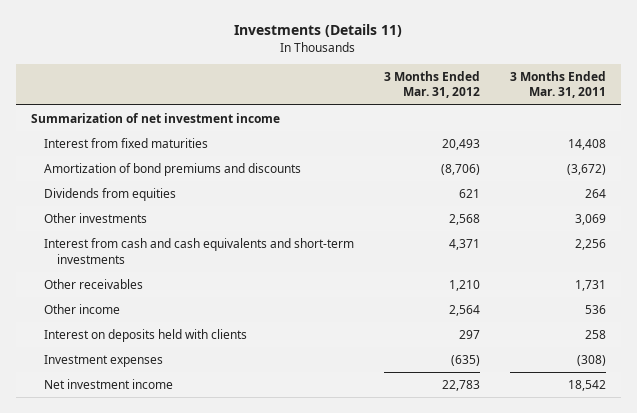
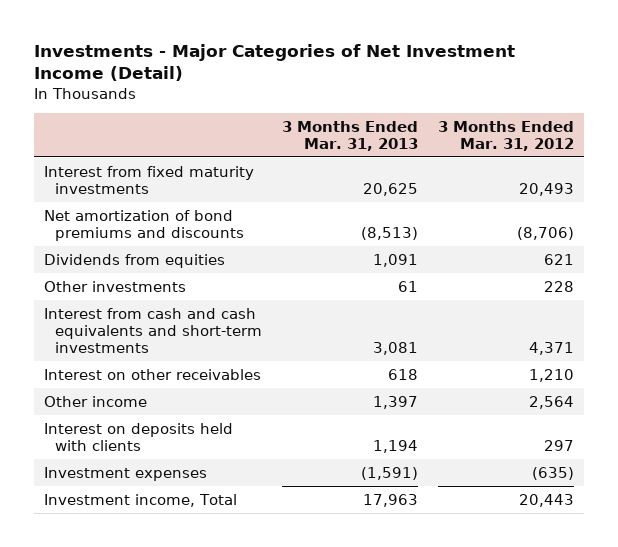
[234,24,403,38] Investments (Details 11) -> [34,43,516,82] Investments - Major Categories of Net Investment Income (Detail)
[509,70,606,99] 3 Months Ended Mar. 31, 2011 -> none
none -> [281,120,418,151] 3 Months Ended Mar. 31, 2013
[31,113,281,124] Summarization of net investment income -> none
[43,138,208,149] Interest from fixed maturities -> [44,165,255,194] Interest from fixed maturity investments
[43,163,301,177] Amortization of bond premiums and discounts -> [44,209,244,241] Net amortization of bond premiums and discounts
[448,214,480,226] 2,568 -> [543,280,574,292] 228
[43,279,143,290] Other receivables -> [44,368,262,380] Interest on other receivables
[43,379,173,390] Net investment income -> [44,493,238,507] Investment income, Total
[441,380,480,392] 22,783 -> [518,493,574,507] 20,443

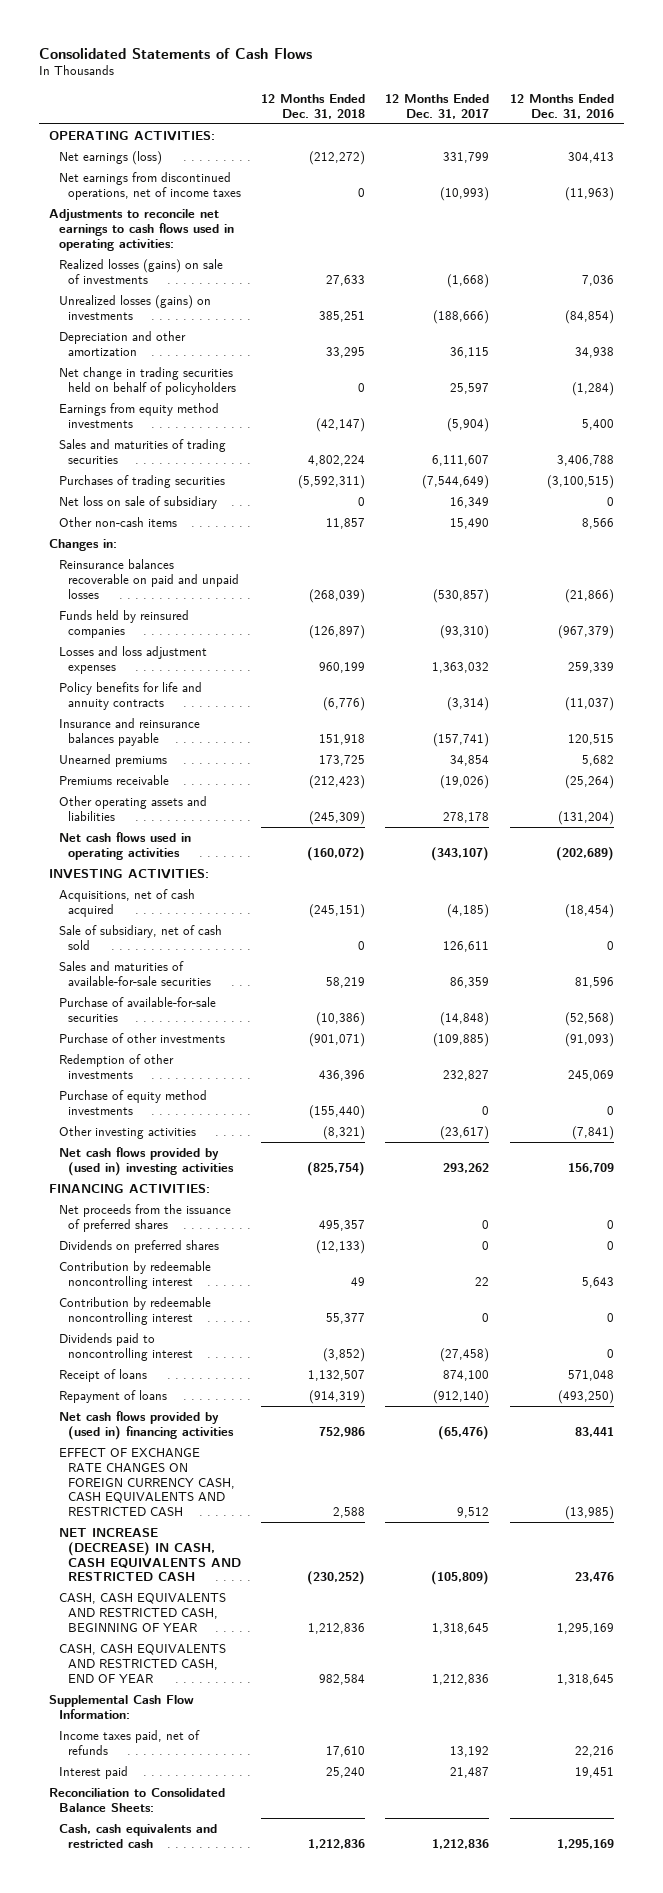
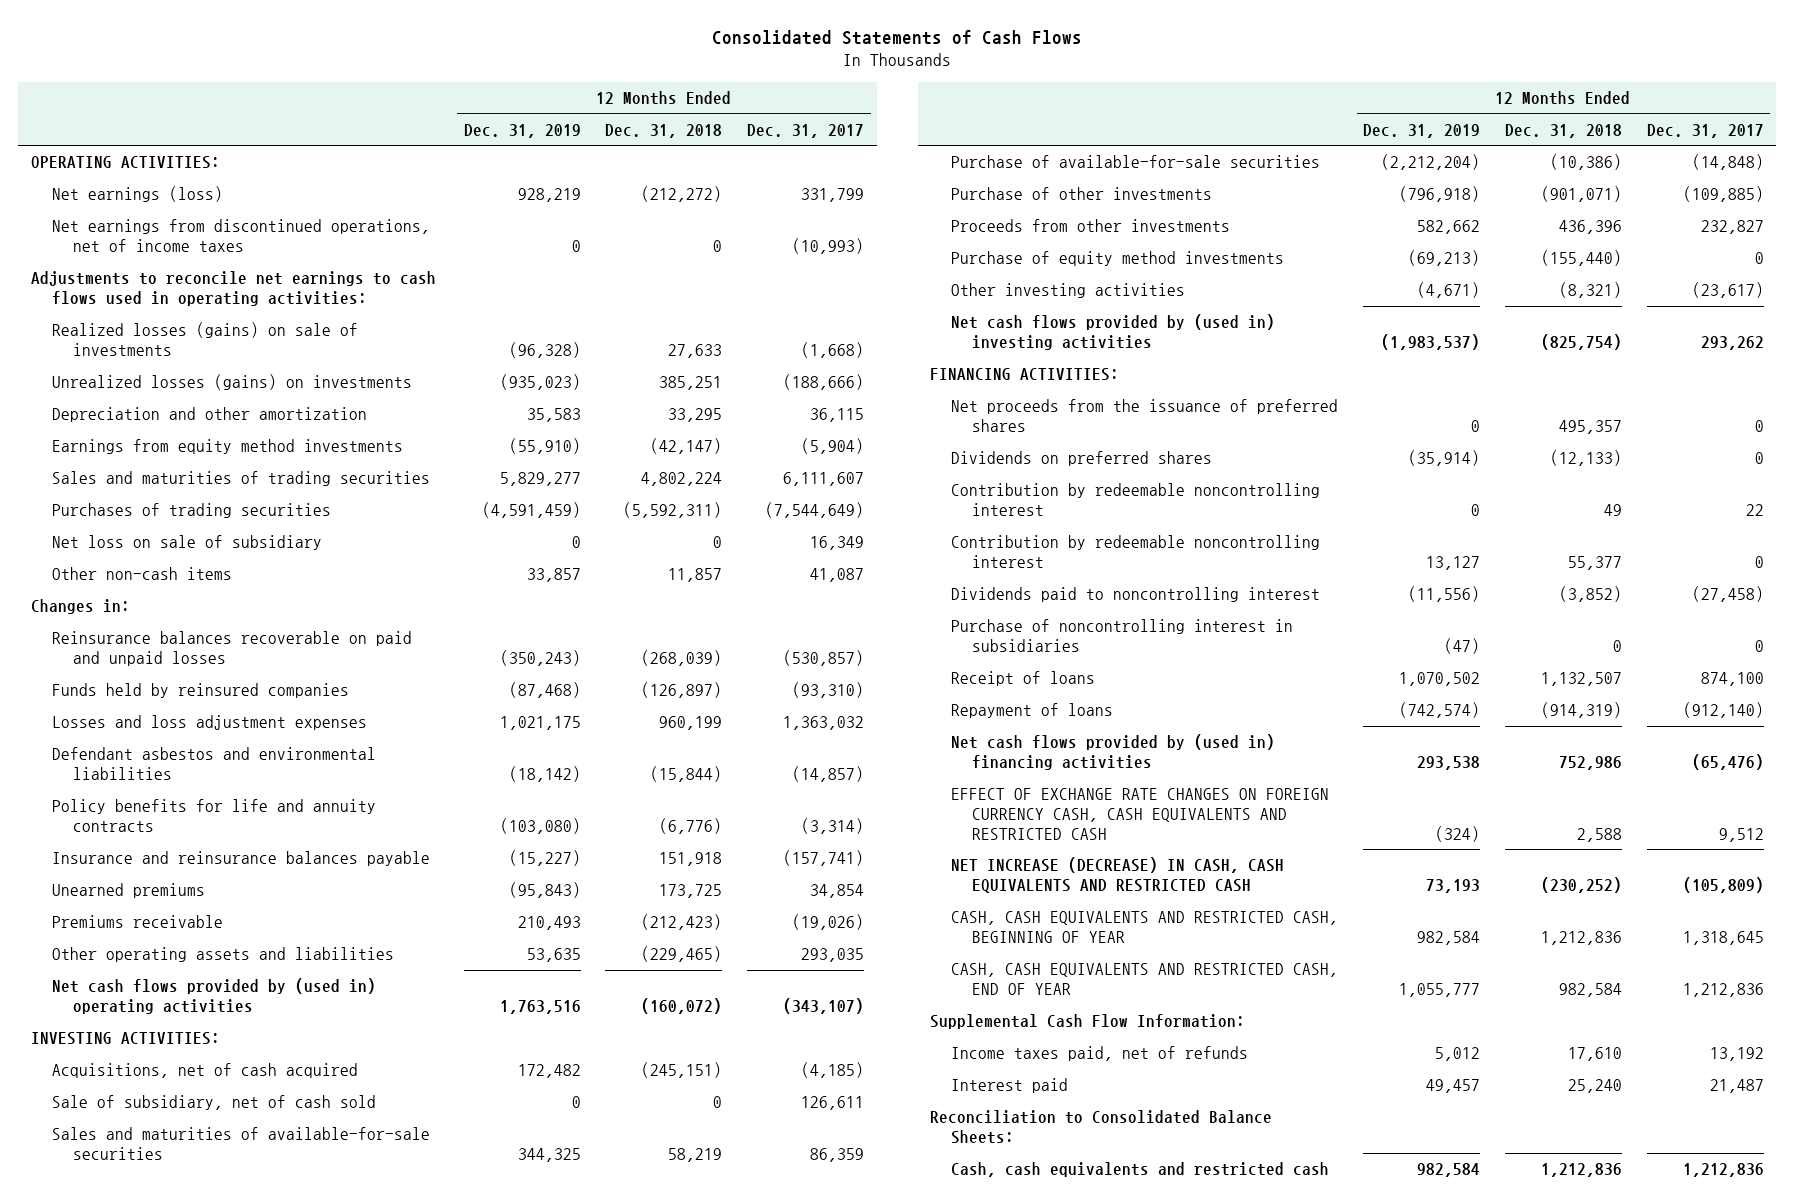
[509,93,614,119] 12 Months Ended Dec. 31, 2016 -> none
none -> [463,123,581,138] Dec. 31, 2019
[58,366,237,395] Net change in trading securities held on behalf of policyholders -> none
[450,517,490,529] 15,490 -> [810,568,865,583] 41,087
none -> [51,747,376,780] Defendant asbestos and environmental liabilities
[309,810,366,825] (245,309) -> [641,946,723,963] (229,465)
[443,811,490,823] 278,178 -> [801,948,865,963] 293,035
[58,831,191,860] Net cash flows used in operating activities -> [51,978,376,1014] Net cash flows provided by (used in) operating activities
[58,1053,174,1079] Redemption of other investments -> [951,219,1231,233] Proceeds from other investments
none -> [951,619,1294,652] Purchase of noncontrolling interest in subsidiaries

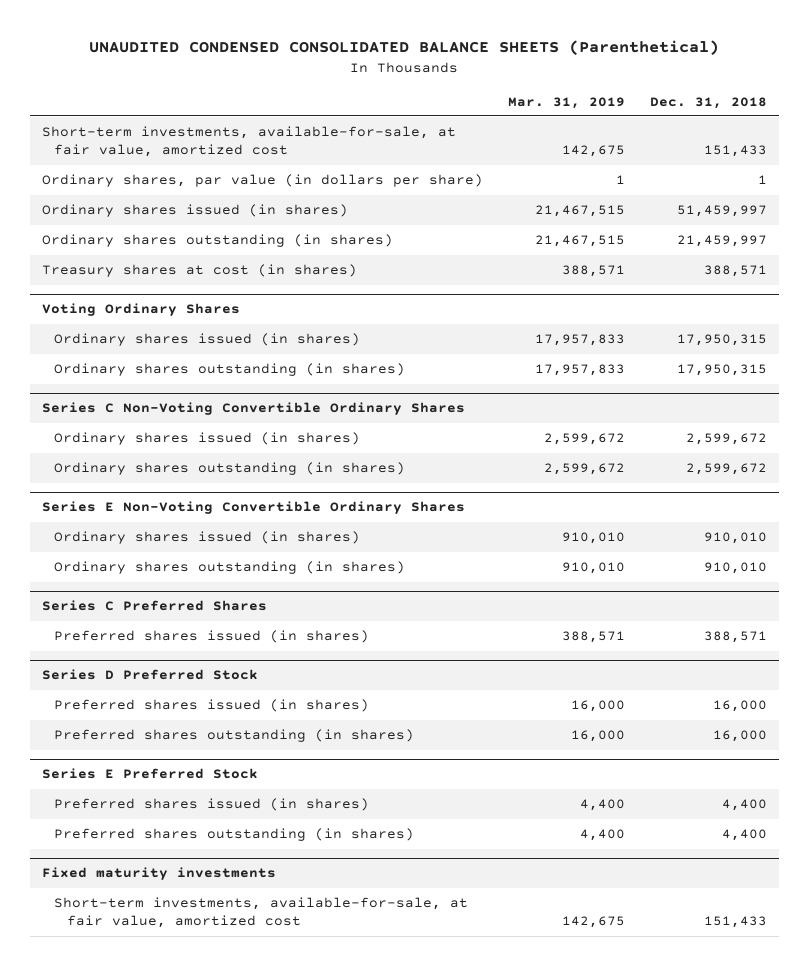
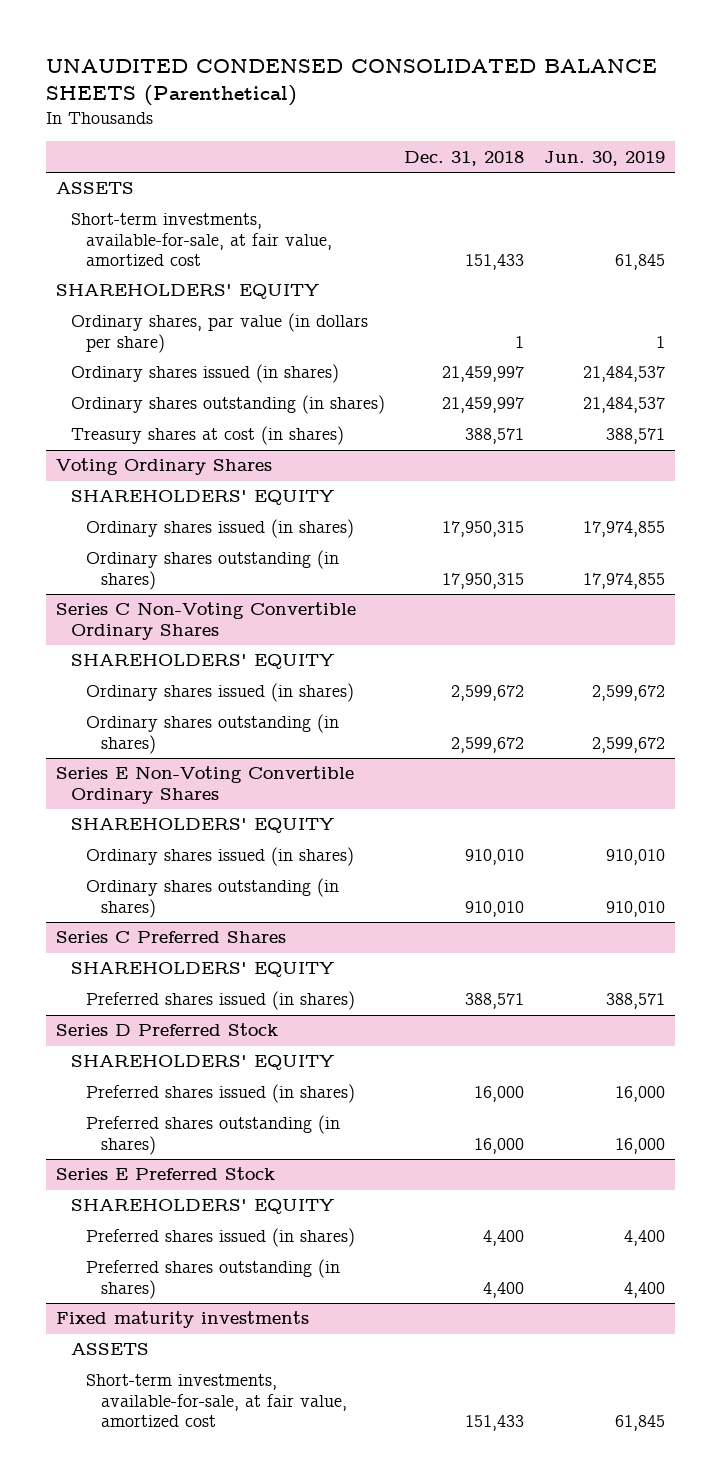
[507,96,625,109] Mar. 31, 2019 -> none
none -> [543,150,665,166] Jun. 30, 2019
none -> [55,182,134,195] ASSETS
none -> [55,284,319,300] SHAREHOLDERS' EQUITY
[676,205,767,218] 51,459,997 -> [442,366,525,383] 21,459,997
none -> [70,490,334,506] SHAREHOLDERS' EQUITY
none -> [70,654,334,670] SHAREHOLDERS' EQUITY
none -> [70,818,334,834] SHAREHOLDERS' EQUITY
none -> [70,962,334,978] SHAREHOLDERS' EQUITY
none -> [70,1055,334,1071] SHAREHOLDERS' EQUITY
none -> [70,1199,334,1215] SHAREHOLDERS' EQUITY
none -> [70,1343,149,1356] ASSETS

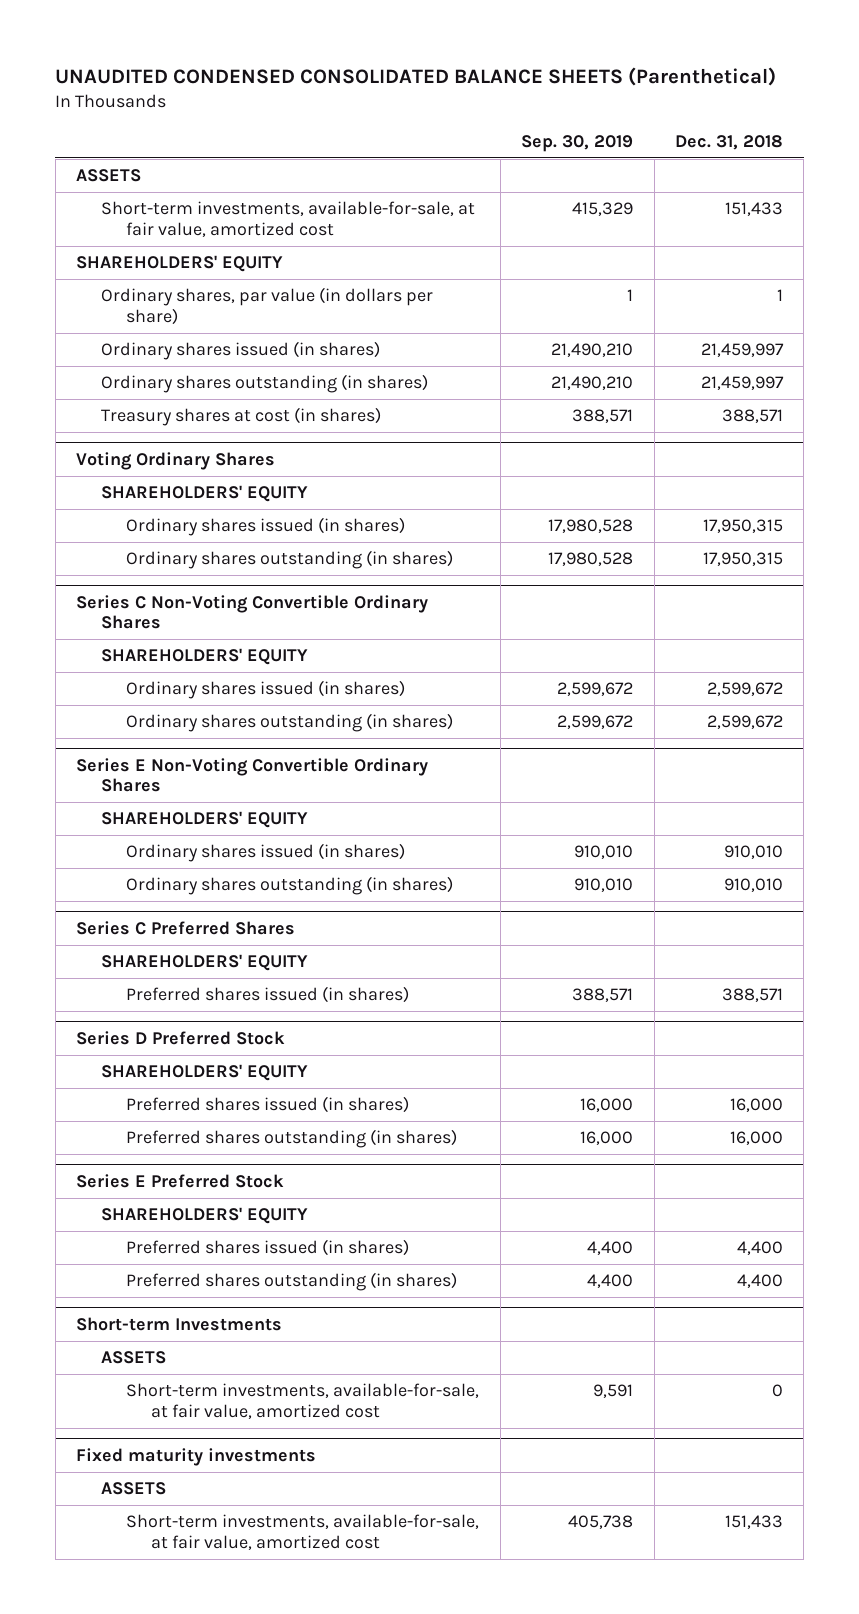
[543,150,665,166] Jun. 30, 2019 -> none
none -> [521,134,634,152] Sep. 30, 2019
none -> [76,1316,283,1331] Short-term Investments
none -> [101,1351,167,1365] ASSETS
none -> [126,1383,480,1419] Short-term investments, available-for-sale, at fair value, amortized cost

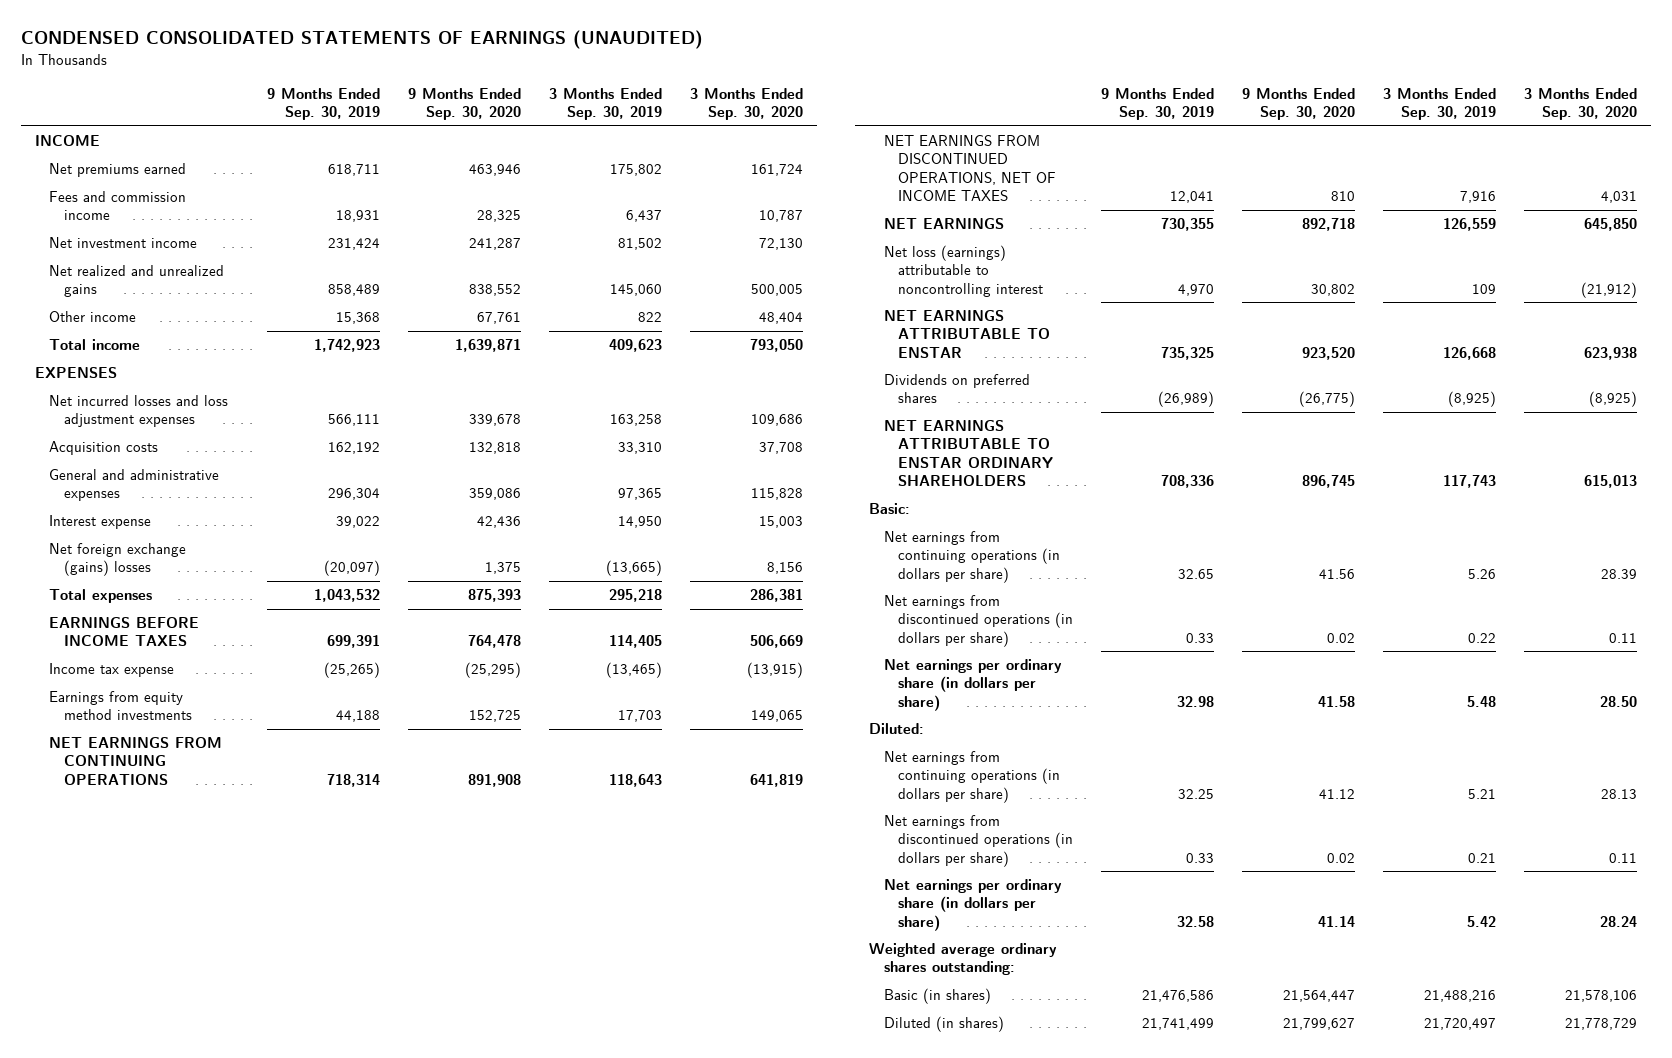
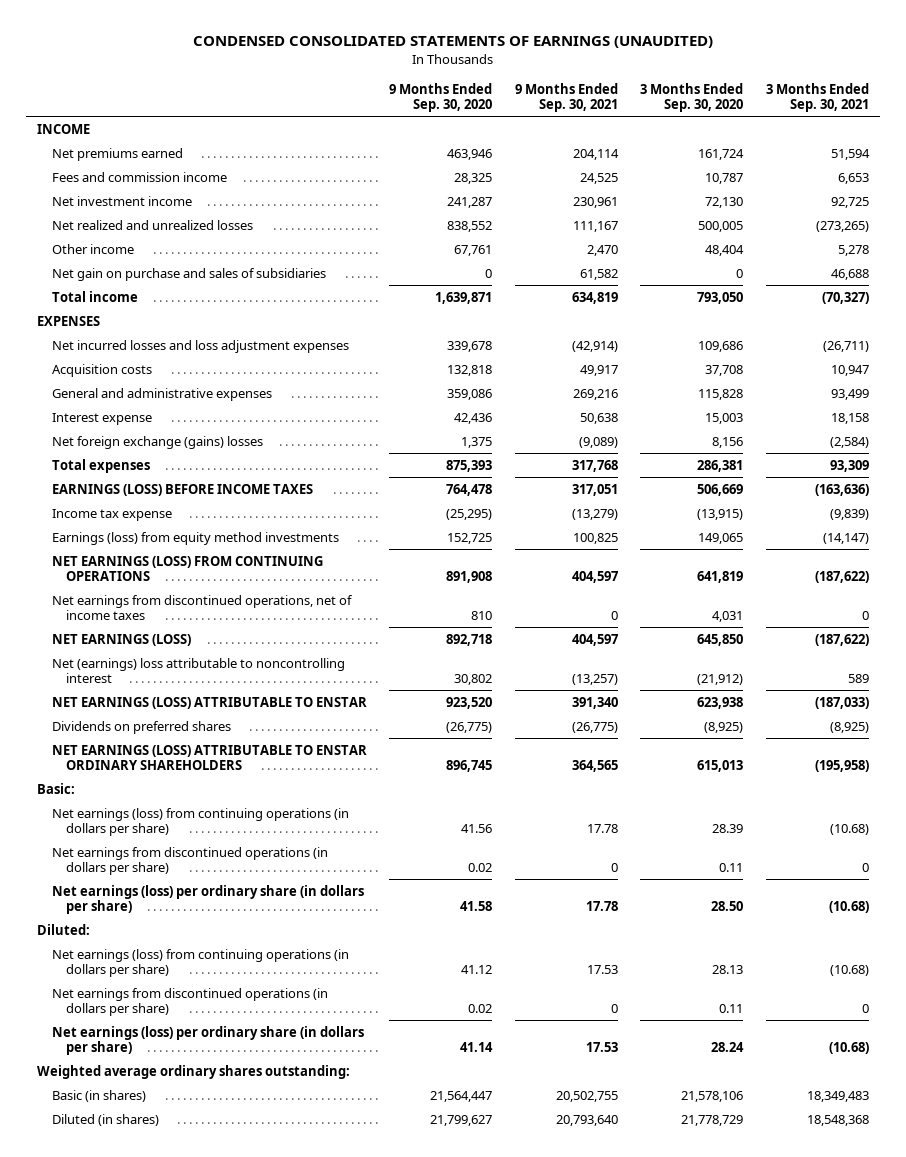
[266,88,380,121] 9 Months Ended Sep. 30, 2019 -> none
[549,88,663,121] 3 Months Ended Sep. 30, 2019 -> none
none -> [514,82,618,112] 9 Months Ended Sep. 30, 2021
none -> [765,82,869,112] 3 Months Ended Sep. 30, 2021
[49,265,225,298] Net realized and unrealized gains -> [51,219,253,230] Net realized and unrealized losses
none -> [51,267,326,281] Net gain on purchase and sales of subsidiaries
[49,617,200,647] EARNINGS BEFORE INCOME TAXES -> [51,483,313,496] EARNINGS (LOSS) BEFORE INCOME TAXES
[49,691,192,721] Earnings from equity method investments -> [51,531,339,545] Earnings (loss) from equity method investments
[49,737,223,785] NET EARNINGS FROM CONTINUING OPERATIONS -> [51,555,323,582] NET EARNINGS (LOSS) FROM CONTINUING OPERATIONS
[883,135,1056,203] NET EARNINGS FROM DISCONTINUED OPERATIONS, NET OF INCOME TAXES -> [51,594,353,621] Net earnings from discontinued operations, net of income taxes
[883,218,1004,230] NET EARNINGS -> [51,633,191,646] NET EARNINGS (LOSS)
[883,245,1043,297] Net loss (earnings) attributable to noncontrolling interest -> [51,657,345,684] Net (earnings) loss attributable to noncontrolling interest
[883,310,1050,358] NET EARNINGS ATTRIBUTABLE TO ENSTAR -> [51,696,367,709] NET EARNINGS (LOSS) ATTRIBUTABLE TO ENSTAR
[883,420,1053,487] NET EARNINGS ATTRIBUTABLE TO ENSTAR ORDINARY SHAREHOLDERS -> [51,744,367,771] NET EARNINGS (LOSS) ATTRIBUTABLE TO ENSTAR ORDINARY SHAREHOLDERS
[883,531,1060,583] Net earnings from continuing operations (in dollars per share) -> [51,807,349,837] Net earnings (loss) from continuing operations (in dollars per share)
[883,659,1062,711] Net earnings per ordinary share (in dollars per share) -> [51,884,364,915] Net earnings (loss) per ordinary share (in dollars per share)
[883,751,1060,803] Net earnings from continuing operations (in dollars per share) -> [51,948,349,978] Net earnings (loss) from continuing operations (in dollars per share)
[883,879,1062,931] Net earnings per ordinary share (in dollars per share) -> [51,1025,364,1056] Net earnings (loss) per ordinary share (in dollars per share)

